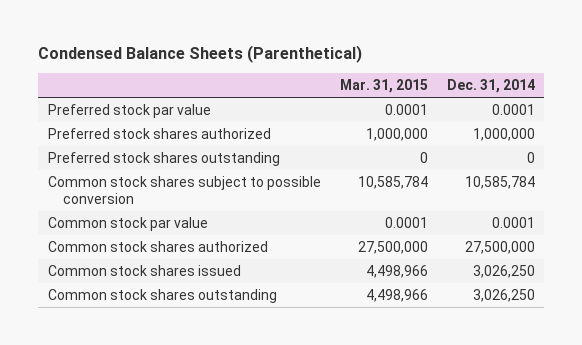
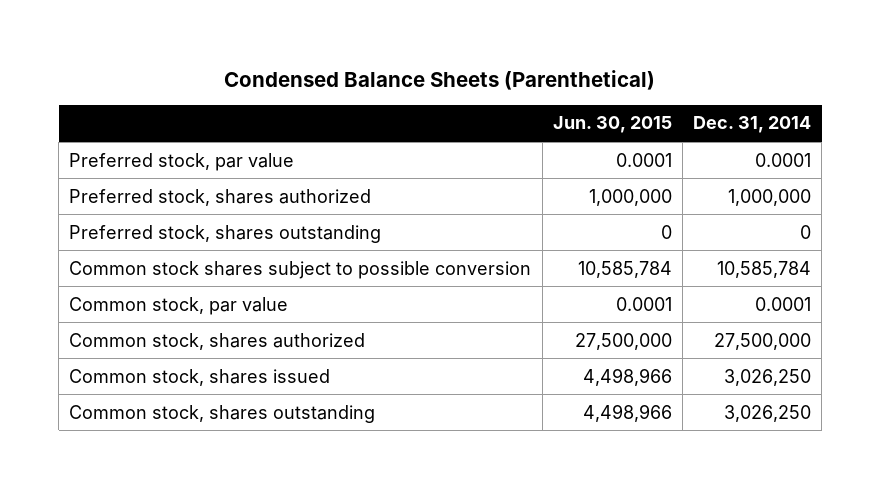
[339,79,428,94] Mar. 31, 2015 -> none
none -> [552,116,672,134] Jun. 30, 2015
[47,103,211,118] Preferred stock par value -> [69,152,295,171] Preferred stock, par value
[47,127,271,139] Preferred stock shares authorized -> [69,188,372,206] Preferred stock, shares authorized
[47,151,280,166] Preferred stock shares outstanding -> [69,224,382,243] Preferred stock, shares outstanding
[47,216,208,231] Common stock par value -> [69,296,289,315] Common stock, par value
[47,240,268,252] Common stock shares authorized -> [69,332,366,350] Common stock, shares authorized
[47,264,241,276] Common stock shares issued -> [69,368,331,386] Common stock, shares issued
[47,288,277,303] Common stock shares outstanding -> [69,404,376,423] Common stock, shares outstanding

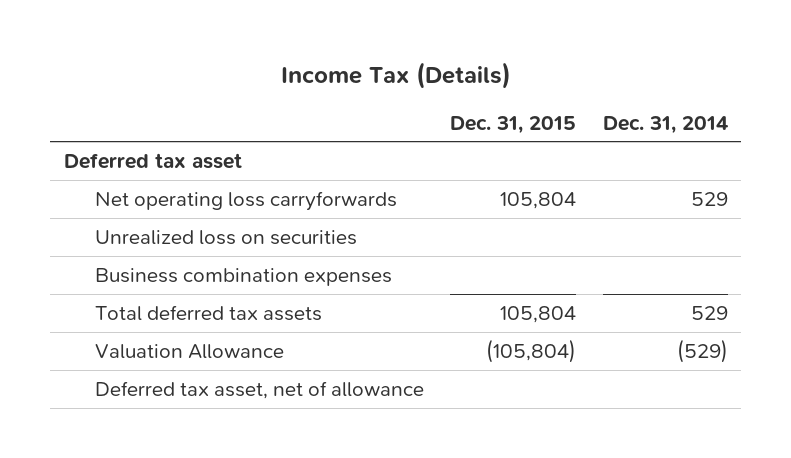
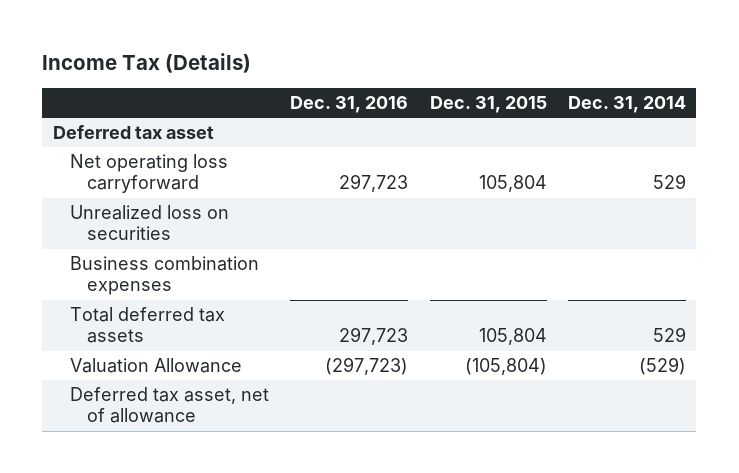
none -> [290,96,409,114] Dec. 31, 2016
[95,190,398,211] Net operating loss carryforwards -> [70,154,229,194] Net operating loss carryforward

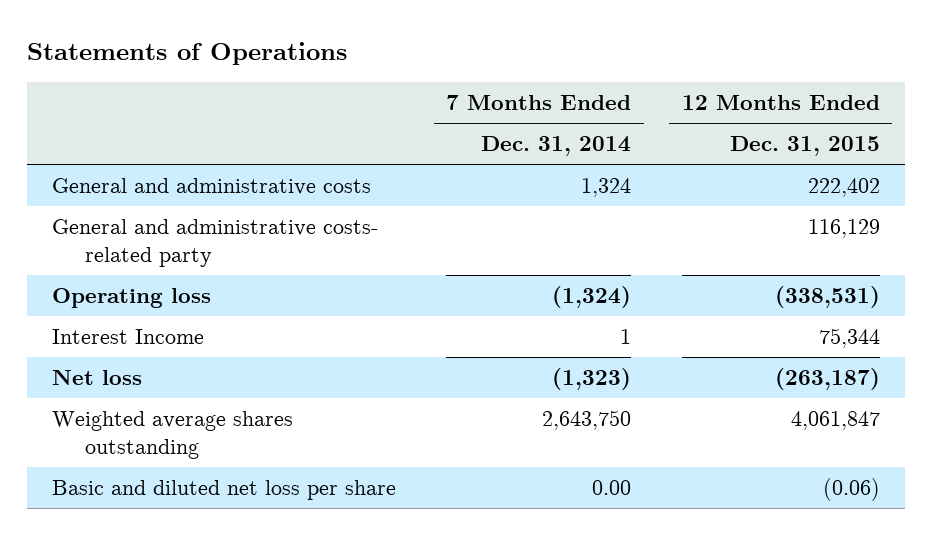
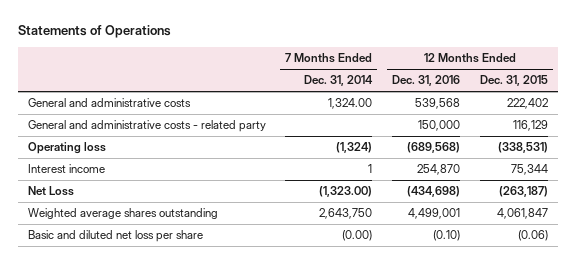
none -> [392,75,461,87] Dec. 31, 2016
[581,178,632,198] 1,324 -> [328,98,373,110] 1,324.00
[51,219,378,267] General and administrative costs- related party -> [27,120,266,133] General and administrative costs - related party
[51,329,204,345] Interest Income -> [27,164,105,174] Interest income
[51,370,142,386] Net loss -> [27,186,74,197] Net Loss
[552,368,632,391] (1,323) -> [319,186,373,198] (1,323.00)
[592,480,632,496] 0.00 -> [342,230,373,242] (0.00)

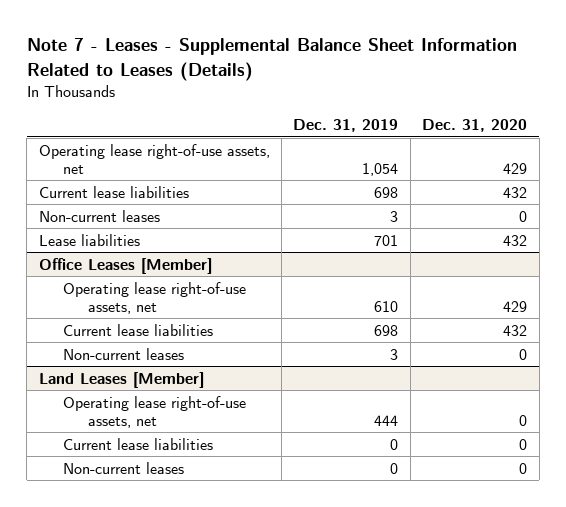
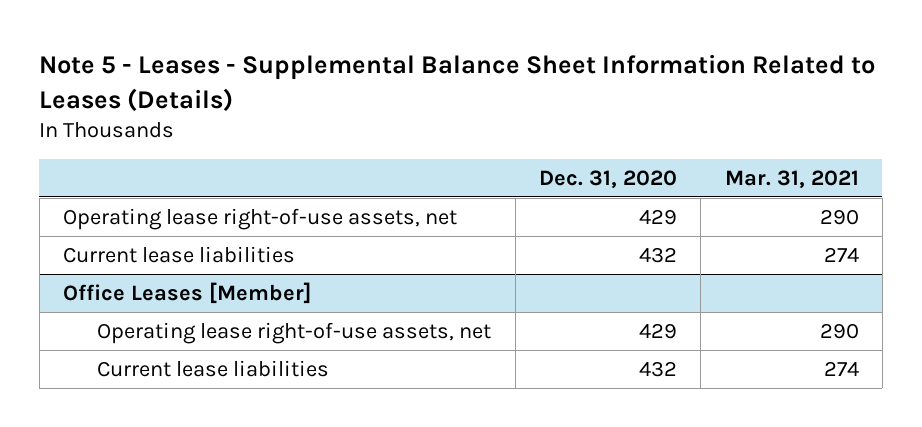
[26,38,517,81] Note 7 - Leases - Supplemental Balance Sheet Information Related to Leases (Details) -> [39,54,876,112] Note 5 - Leases - Supplemental Balance Sheet Information Related to Leases (Details)
[293,119,399,133] Dec. 31, 2019 -> none
none -> [724,170,859,189] Mar. 31, 2021
[38,209,160,222] Non-current leases -> none
[38,233,140,246] Lease liabilities -> none
[63,347,185,360] Non-current leases -> none
[38,371,204,388] Land Leases [Member] -> none
[63,395,247,428] Operating lease right-of-use assets, net -> none
[63,437,214,450] Current lease liabilities -> none
[63,461,185,474] Non-current leases -> none

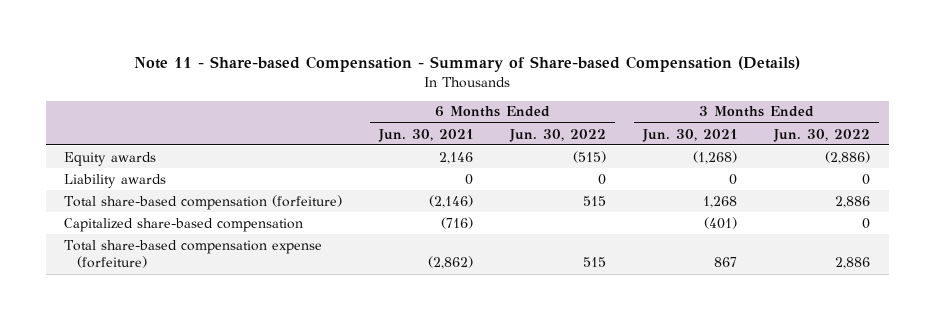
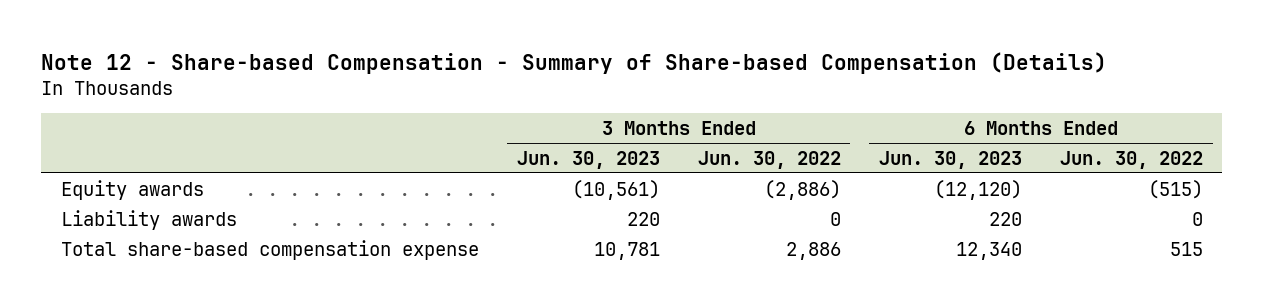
[134,55,801,72] Note 11 - Share-based Compensation - Summary of Share-based Compensation (Details) -> [41,52,1108,75] Note 12 - Share-based Compensation - Summary of Share-based Compensation (Details)
[378,128,474,142] Jun. 30, 2021 -> none
[642,128,738,142] Jun. 30, 2021 -> none
none -> [516,150,660,169] Jun. 30, 2023
none -> [878,150,1022,169] Jun. 30, 2023
[64,194,343,210] Total share-based compensation (forfeiture) -> none
[64,217,304,232] Capitalized share-based compensation -> none
[64,239,323,269] Total share-based compensation expense (forfeiture) -> [60,239,479,260] Total share-based compensation expense

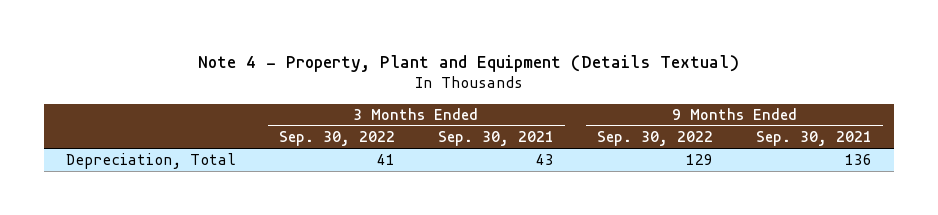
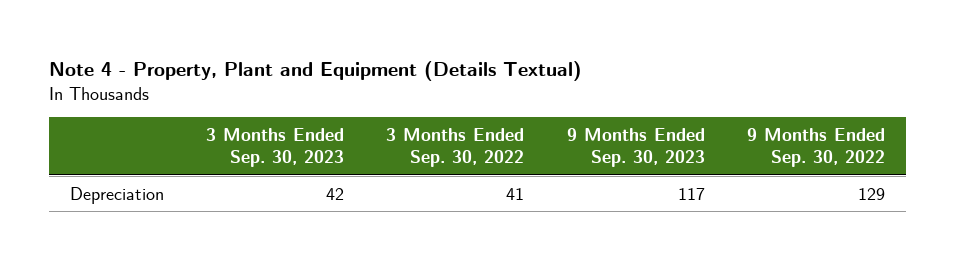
[437,131,554,147] Sep. 30, 2021 -> none
[756,131,873,147] Sep. 30, 2021 -> none
none -> [206,128,345,168] 3 Months Ended Sep. 30, 2023
none -> [566,128,705,168] 9 Months Ended Sep. 30, 2023
[65,153,236,170] Depreciation, Total -> [69,186,164,204] Depreciation

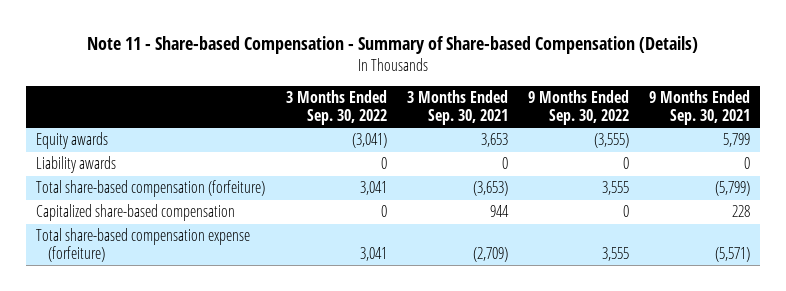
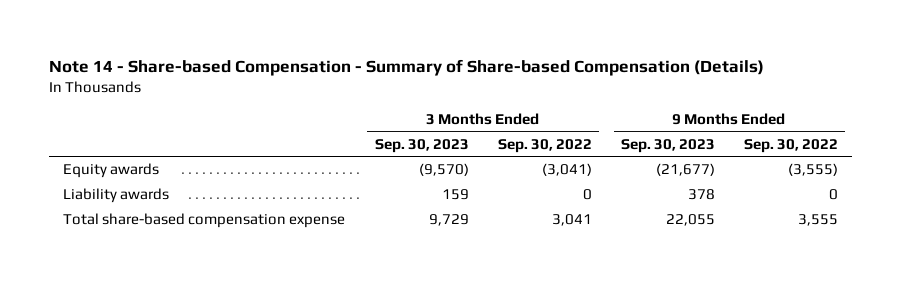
[87,35,699,54] Note 11 - Share-based Compensation - Summary of Share-based Compensation (Details) -> [48,58,764,76] Note 14 - Share-based Compensation - Summary of Share-based Compensation (Details)
[406,90,508,125] 3 Months Ended Sep. 30, 2021 -> none
[649,90,751,125] 9 Months Ended Sep. 30, 2021 -> none
none -> [374,138,469,153] Sep. 30, 2023
none -> [620,138,715,153] Sep. 30, 2023
[36,180,266,198] Total share-based compensation (forfeiture) -> none
[36,204,236,222] Capitalized share-based compensation -> none
[36,228,251,262] Total share-based compensation expense (forfeiture) -> [63,213,346,229] Total share-based compensation expense

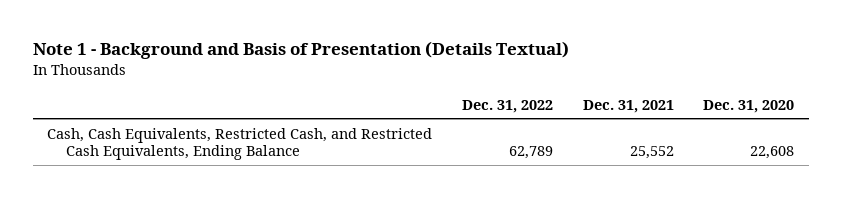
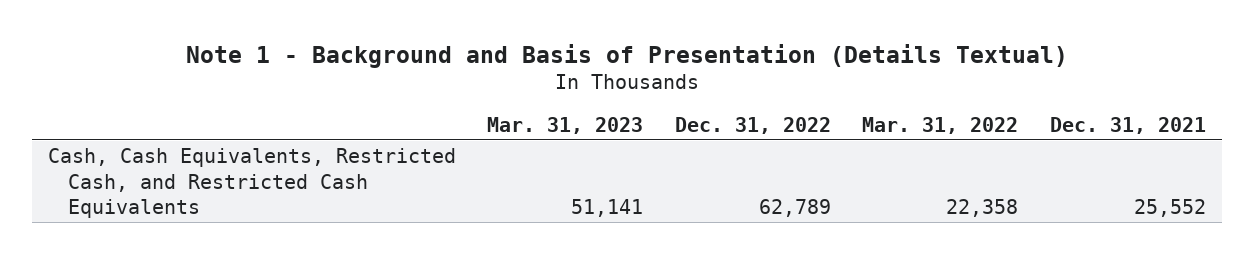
[703,99,795,113] Dec. 31, 2020 -> none
none -> [487,116,644,134] Mar. 31, 2023
none -> [862,116,1019,134] Mar. 31, 2022
[47,127,433,160] Cash, Cash Equivalents, Restricted Cash, and Restricted Cash Equivalents, Ending Balance -> [47,148,456,218] Cash, Cash Equivalents, Restricted Cash, and Restricted Cash Equivalents

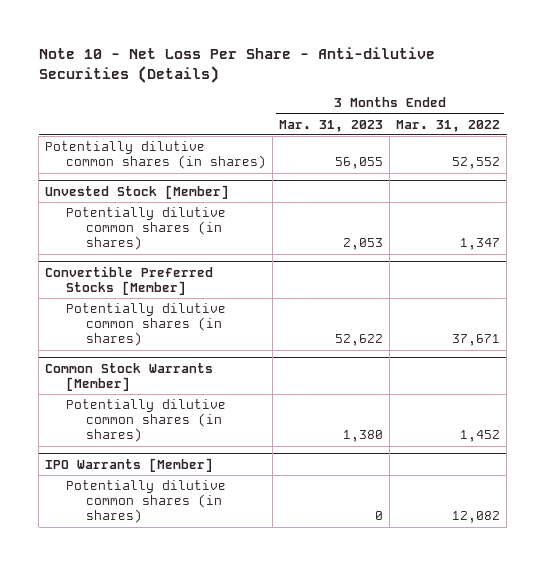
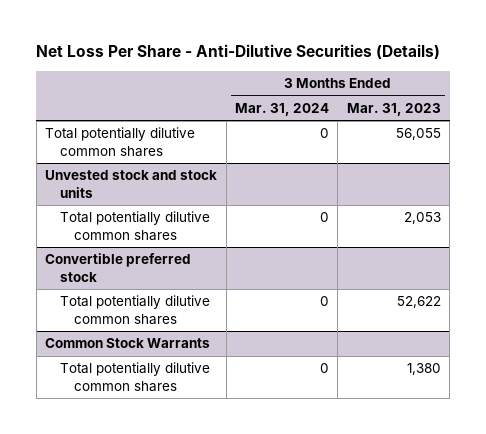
[38,46,435,83] Note 10 - Net Loss Per Share - Anti-dilutive Securities (Details) -> [36,44,441,61] Net Loss Per Share - Anti-Dilutive Securities (Details)
[396,119,501,132] Mar. 31, 2022 -> none
none -> [235,102,330,116] Mar. 31, 2024
[45,457,214,472] IPO Warrants [Member] -> none
[65,480,226,524] Potentially dilutive common shares (in shares) -> none
[45,141,266,170] Potentially dilutive common shares (in shares) -> [45,127,196,157] Total potentially dilutive common shares
[45,184,230,199] Unvested Stock [Member] -> [45,170,218,198] Unvested stock and stock units
[65,207,226,251] Potentially dilutive common shares (in shares) -> [59,211,210,241] Total potentially dilutive common shares
[45,265,214,295] Convertible Preferred Stocks [Member] -> [45,253,192,282] Convertible preferred stock
[65,303,226,347] Potentially dilutive common shares (in shares) -> [59,295,210,325] Total potentially dilutive common shares
[45,362,214,391] Common Stock Warrants [Member] -> [45,338,211,349] Common Stock Warrants
[65,399,226,443] Potentially dilutive common shares (in shares) -> [59,362,210,392] Total potentially dilutive common shares

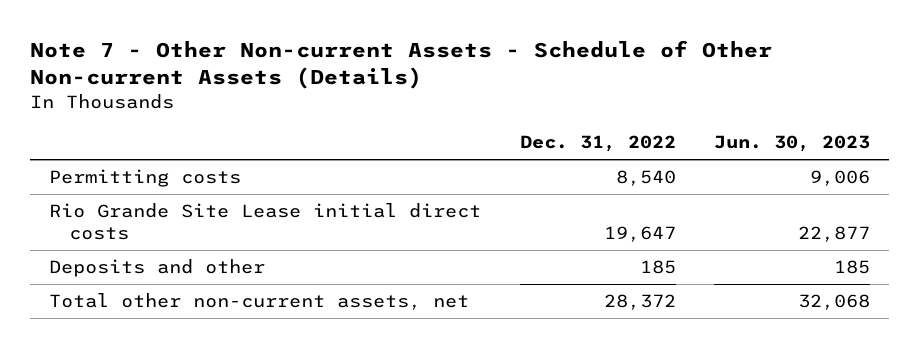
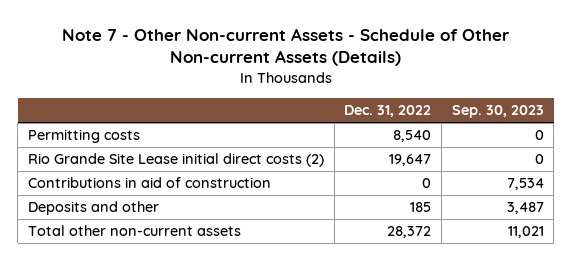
[713,135,870,153] Jun. 30, 2023 -> none
none -> [451,105,544,119] Sep. 30, 2023
[49,203,482,240] Rio Grande Site Lease initial direct costs -> [27,153,324,168] Rio Grande Site Lease initial direct costs (2)
none -> [27,177,271,189] Contributions in aid of construction
[49,293,470,311] Total other non-current assets, net -> [27,225,241,237] Total other non-current assets

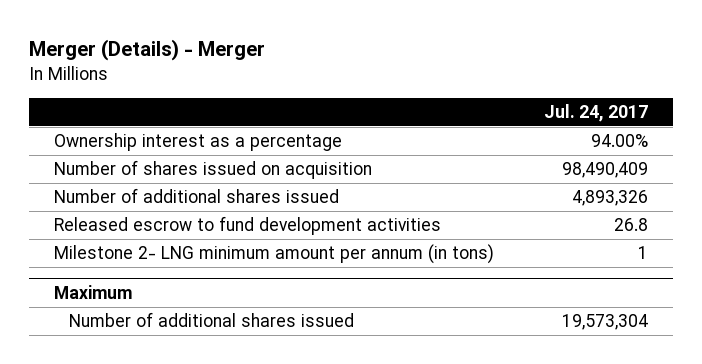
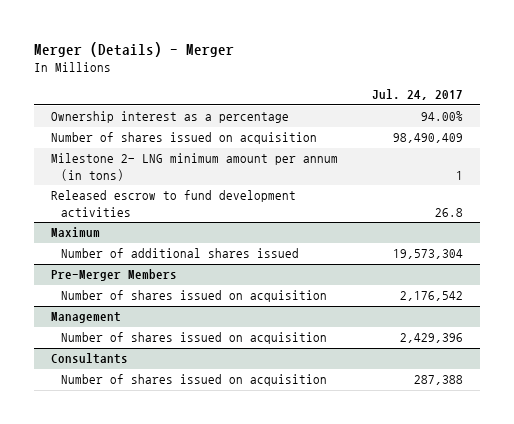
[53,188,339,204] Number of additional shares issued -> none
[53,216,441,236] Released escrow to fund development activities -> [50,190,296,217] Released escrow to fund development activities
none -> [50,269,177,282] Pre-Merger Members
none -> [61,290,328,303] Number of shares issued on acquisition
none -> [50,312,121,324] Management
none -> [61,332,328,345] Number of shares issued on acquisition
none -> [50,353,128,365] Consultants
none -> [61,374,328,387] Number of shares issued on acquisition

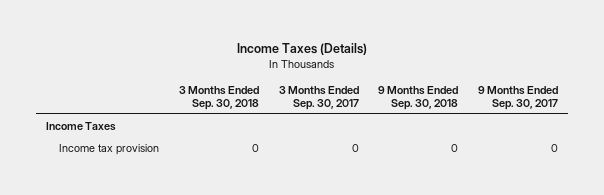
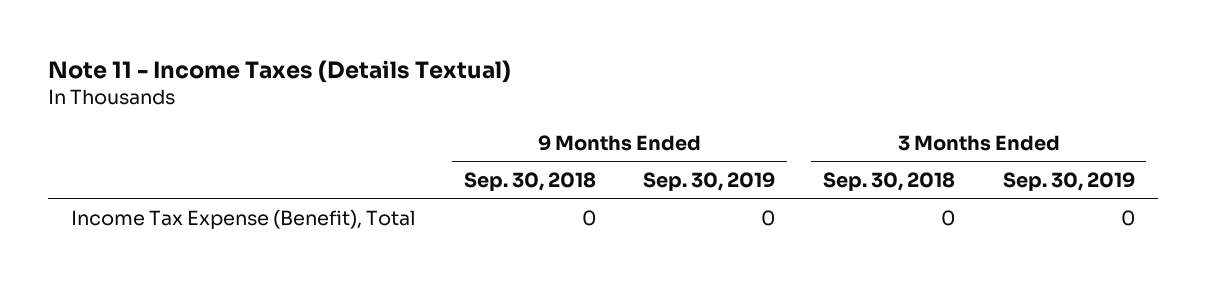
[237,42,368,55] Income Taxes (Details) -> [47,59,511,83] Note 11 - Income Taxes (Details Textual)
[278,85,359,110] 3 Months Ended Sep. 30, 2017 -> none
[478,85,559,110] 9 Months Ended Sep. 30, 2017 -> none
none -> [643,171,776,191] Sep. 30, 2019
none -> [1002,171,1135,191] Sep. 30, 2019
[45,121,116,131] Income Taxes -> none
[58,143,159,155] Income tax provision -> [71,208,417,229] Income Tax Expense (Benefit), Total

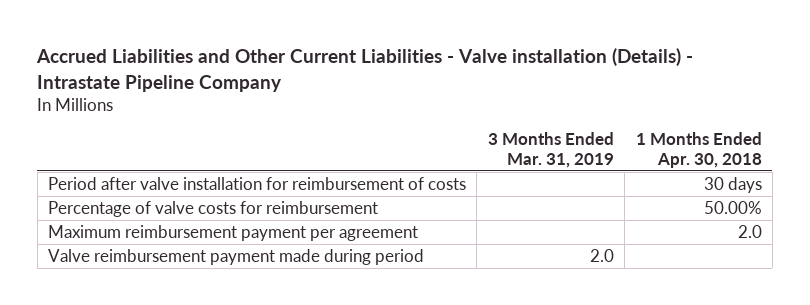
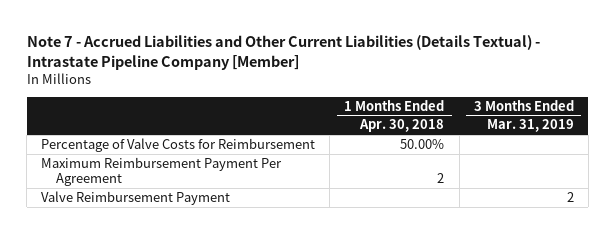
[36,47,694,92] Accrued Liabilities and Other Current Liabilities - Valve installation (Details) - Intrastate Pipeline Company -> [26,34,540,70] Note 7 - Accrued Liabilities and Other Current Liabilities (Details Textual) - Intrastate Pipeline Company [Member]
[48,176,467,190] Period after valve installation for reimbursement of costs -> none
[48,200,379,217] Percentage of valve costs for reimbursement -> [41,138,316,153] Percentage of Valve Costs for Reimbursement
[48,224,419,241] Maximum reimbursement payment per agreement -> [41,157,283,186] Maximum Reimbursement Payment Per Agreement
[737,224,762,238] 2.0 -> [437,172,445,183] 2
[48,248,425,265] Valve reimbursement payment made during period -> [41,191,231,206] Valve Reimbursement Payment
[589,248,614,262] 2.0 -> [566,192,574,203] 2

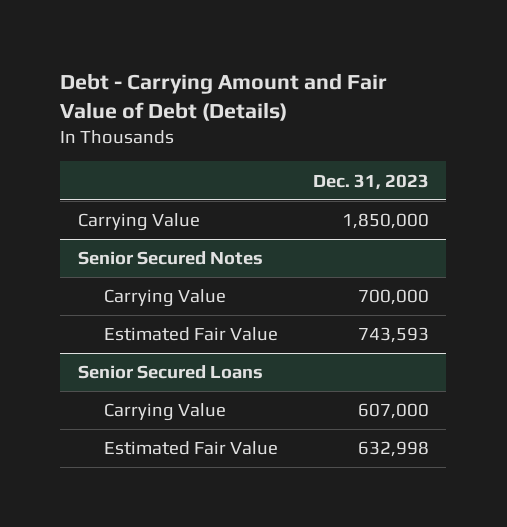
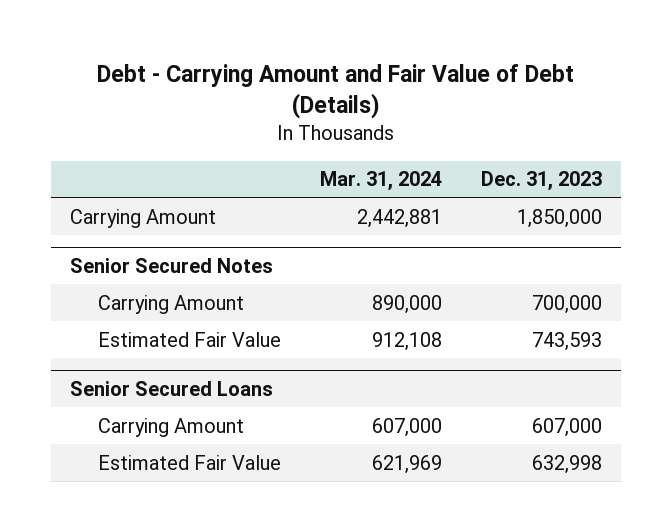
none -> [319,171,442,192] Mar. 31, 2024
[77,213,200,232] Carrying Value -> [70,208,217,228] Carrying Amount
[104,289,227,308] Carrying Value -> [97,294,244,314] Carrying Amount
[104,403,227,422] Carrying Value -> [97,417,244,437] Carrying Amount

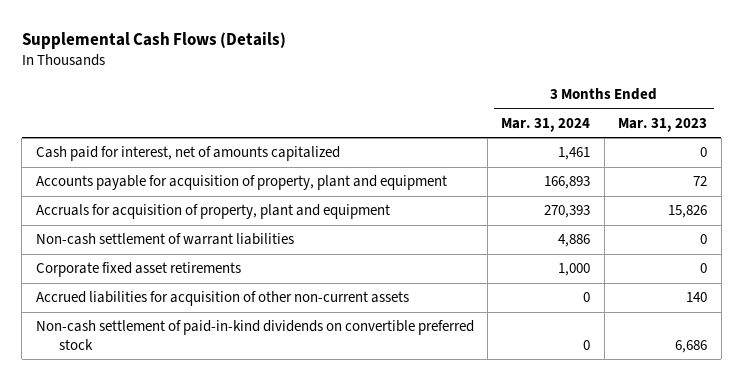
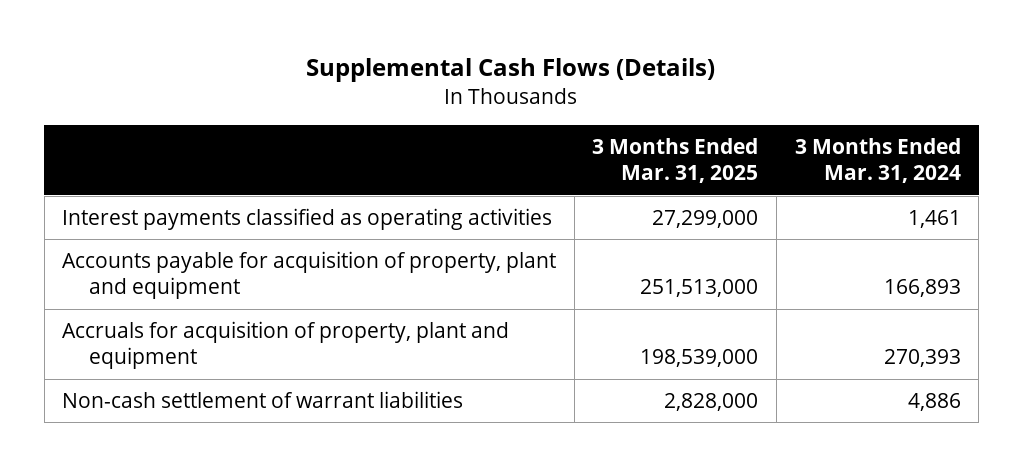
[618,117,708,132] Mar. 31, 2023 -> none
none -> [592,137,759,184] 3 Months Ended Mar. 31, 2025
[35,146,340,162] Cash paid for interest, net of amounts capitalized -> [62,207,553,230] Interest payments classified as operating activities
[35,262,241,278] Corporate fixed asset retirements -> none
[35,291,409,307] Accrued liabilities for acquisition of other non-current assets -> none
[35,320,474,351] Non-cash settlement of paid-in-kind dividends on convertible preferred stock -> none

